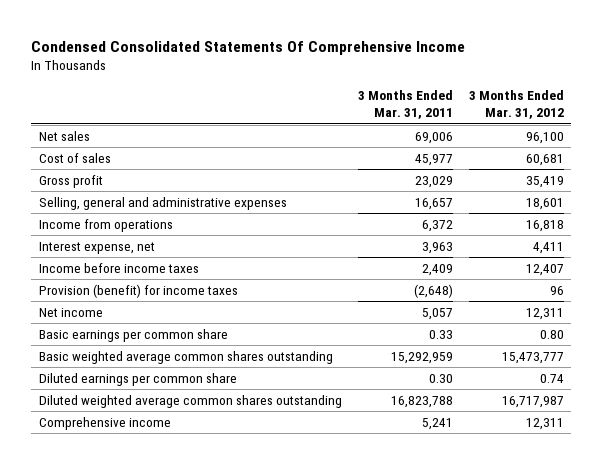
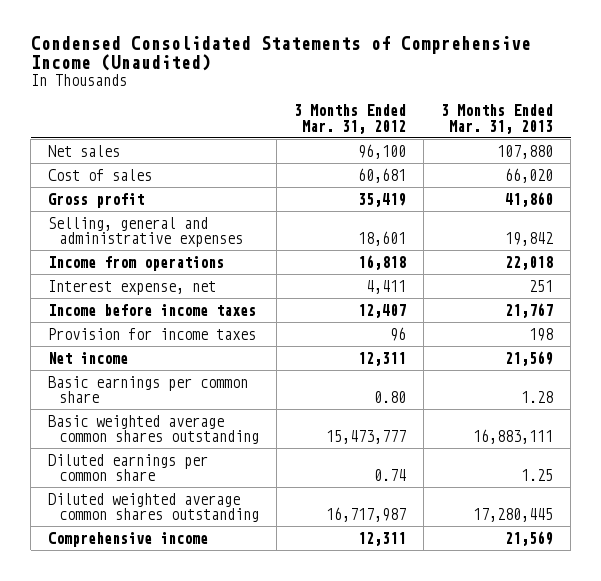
[30,40,465,55] Condensed Consolidated Statements Of Comprehensive Income -> [30,35,531,72] Condensed Consolidated Statements of Comprehensive Income (Unaudited)
[357,89,453,120] 3 Months Ended Mar. 31, 2011 -> none
none -> [441,104,554,134] 3 Months Ended Mar. 31, 2013
[38,283,238,298] Provision (benefit) for income taxes -> [48,327,257,340] Provision for income taxes

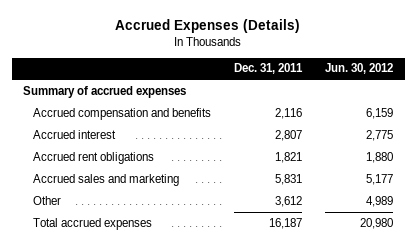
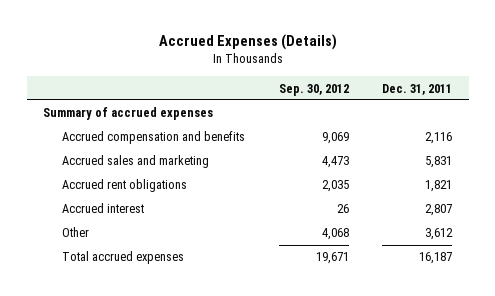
[324,63,393,75] Jun. 30, 2012 -> none
none -> [278,83,349,96] Sep. 30, 2012
[32,151,154,164] Accrued rent obligations -> [62,179,188,193] Accrued rent obligations
[32,129,116,139] Accrued interest -> [62,203,145,214] Accrued interest

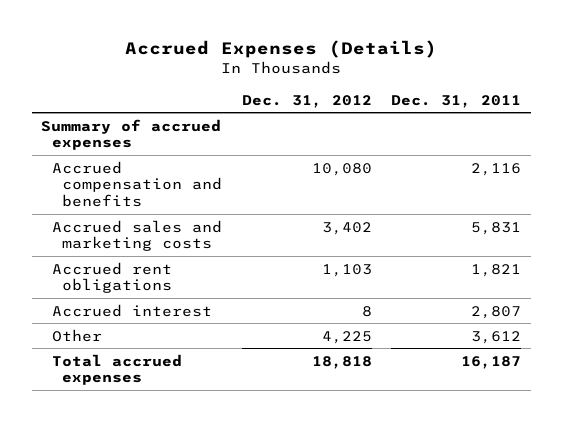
[278,83,349,96] Sep. 30, 2012 -> none
none -> [241,94,372,108] Dec. 31, 2012
[62,155,210,169] Accrued sales and marketing -> [51,219,222,252] Accrued sales and marketing costs

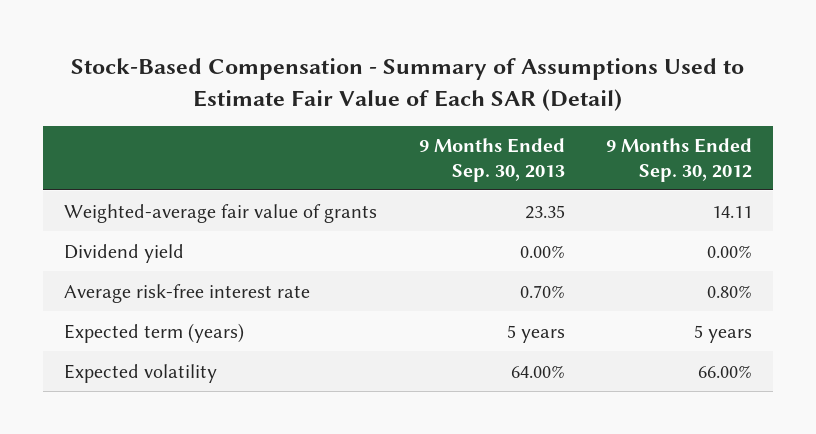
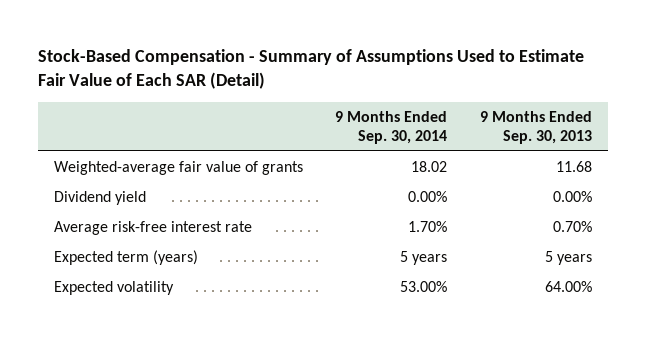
[606,138,753,182] 9 Months Ended Sep. 30, 2012 -> none
none -> [335,110,448,144] 9 Months Ended Sep. 30, 2014
[524,204,565,219] 23.35 -> [555,160,592,172] 11.68

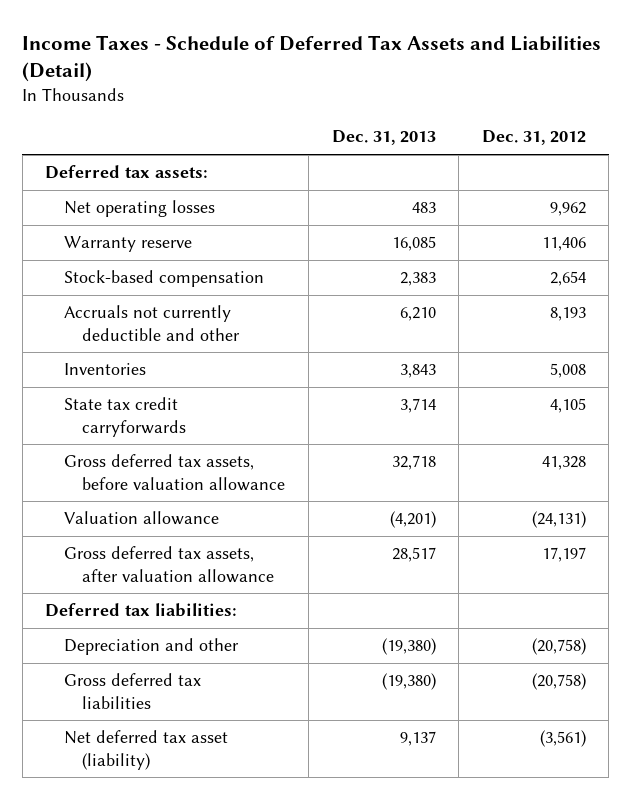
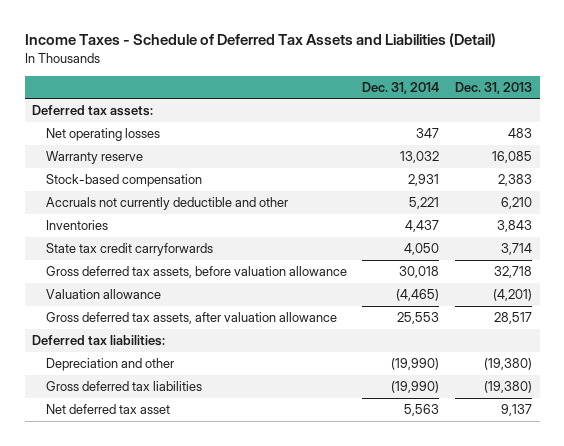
[481,130,586,146] Dec. 31, 2012 -> none
none -> [362,81,440,94] Dec. 31, 2014
[63,730,228,770] Net deferred tax asset (liability) -> [45,404,170,415] Net deferred tax asset

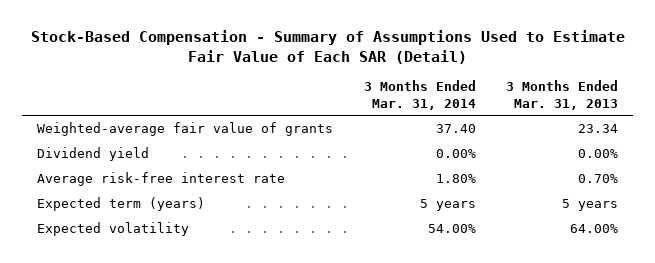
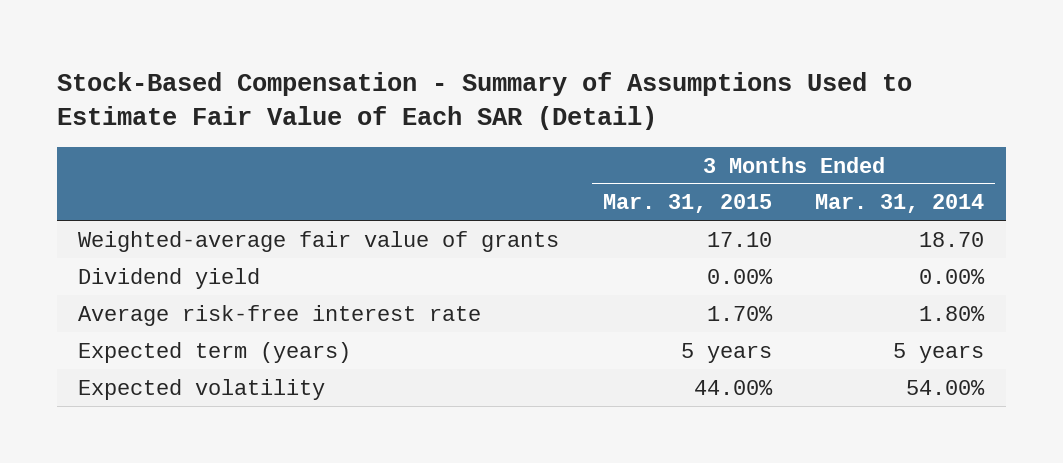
[506,80,619,110] 3 Months Ended Mar. 31, 2013 -> none
none -> [602,194,772,214] Mar. 31, 2015
[435,124,476,134] 37.40 -> [919,231,985,247] 18.70

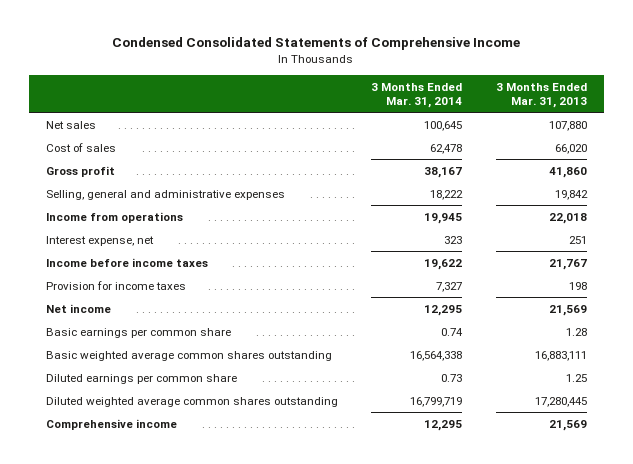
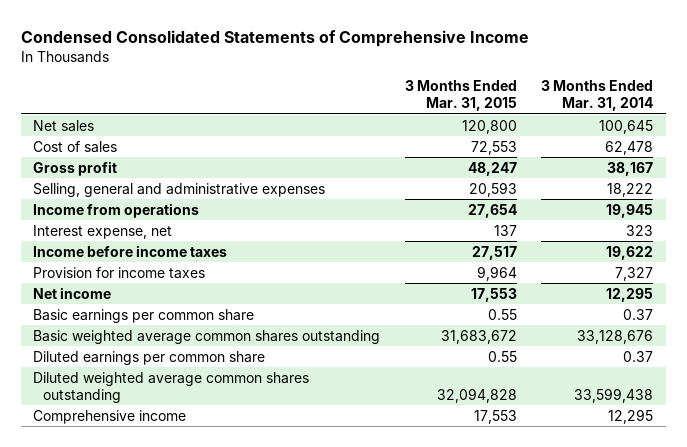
[496,82,588,108] 3 Months Ended Mar. 31, 2013 -> none
none -> [404,80,517,112] 3 Months Ended Mar. 31, 2015
[441,327,464,336] 0.74 -> [623,308,654,320] 0.37
[410,350,463,361] 16,564,338 -> [577,329,654,344] 33,128,676
[441,373,463,382] 0.73 -> [623,350,654,362] 0.37
[410,396,463,407] 16,799,719 -> [574,387,654,403] 33,599,438

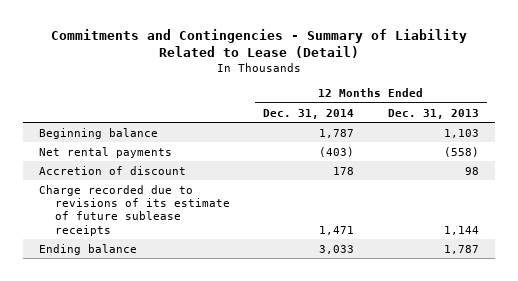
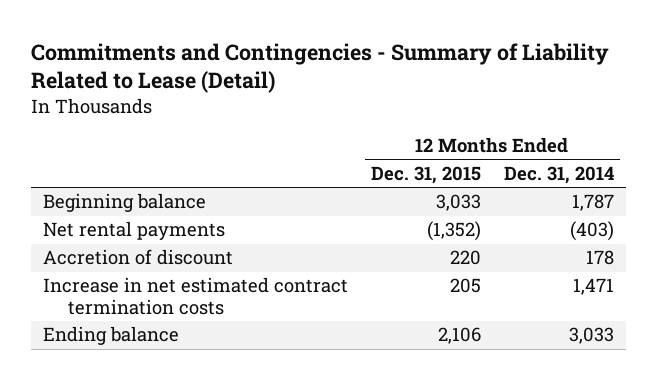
[387,108,479,119] Dec. 31, 2013 -> none
none -> [370,165,481,184] Dec. 31, 2015
[39,184,231,236] Charge recorded due to revisions of its estimate of future sublease receipts -> [42,277,348,315] Increase in net estimated contract termination costs

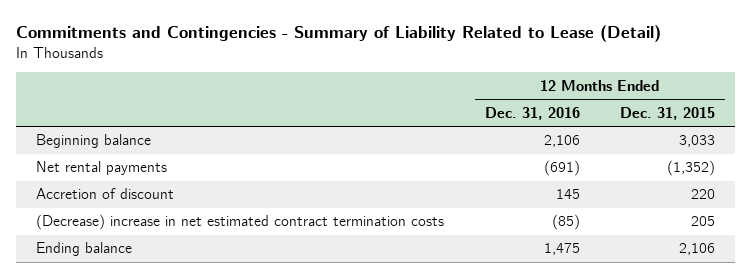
[504,165,615,184] Dec. 31, 2014 -> none
none -> [484,106,580,120] Dec. 31, 2016
[42,277,348,315] Increase in net estimated contract termination costs -> [36,214,445,231] (Decrease) increase in net estimated contract termination costs

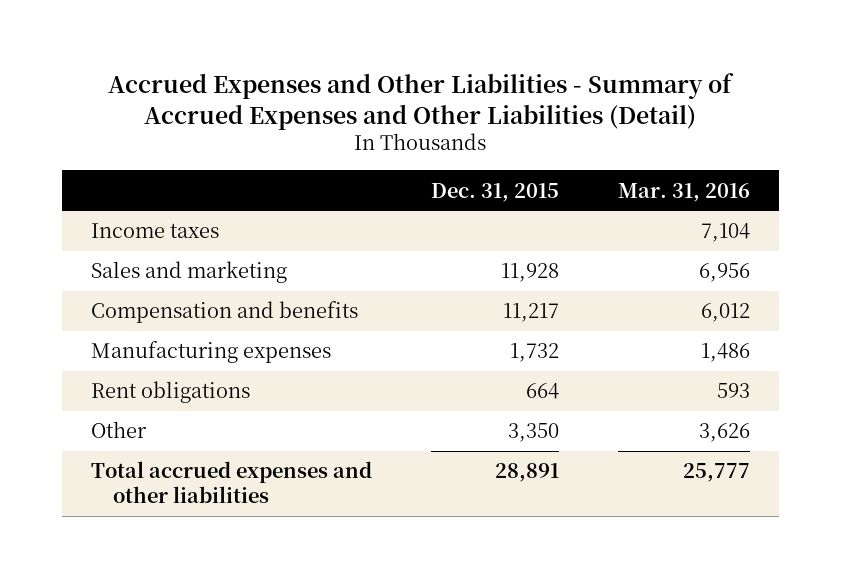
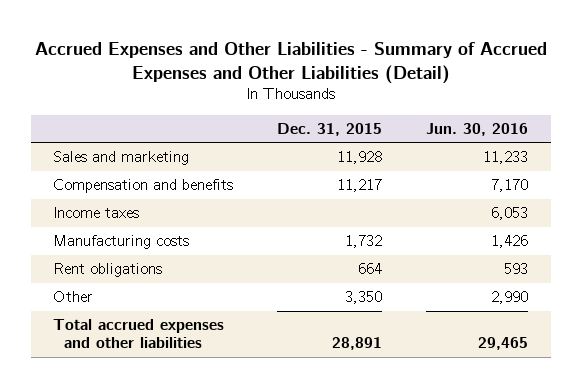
[617,182,750,202] Mar. 31, 2016 -> none
none -> [426,122,529,136] Jun. 30, 2016
[91,223,220,239] Income taxes -> [53,207,140,219] Income taxes
[91,341,332,364] Manufacturing expenses -> [53,235,190,250] Manufacturing costs

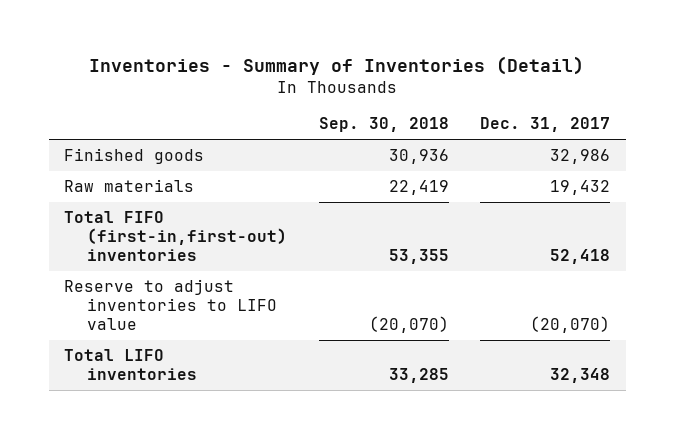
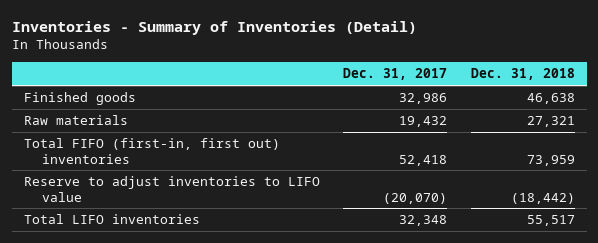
[318,117,449,133] Sep. 30, 2018 -> none
none -> [470,68,575,81] Dec. 31, 2018
[64,211,287,261] Total FIFO (first-in,first-out) inventories -> [23,138,280,164] Total FIFO (first-in, first out) inventories

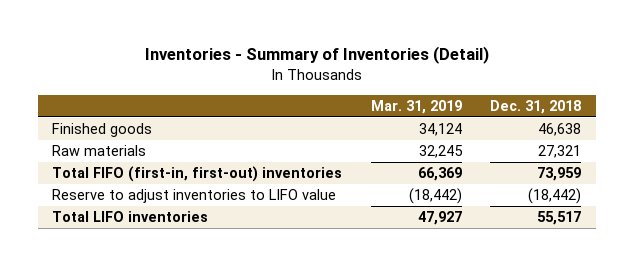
[343,68,448,81] Dec. 31, 2017 -> none
none -> [370,99,462,114] Mar. 31, 2019
[23,138,280,164] Total FIFO (first-in, first out) inventories -> [52,166,343,183] Total FIFO (first-in, first-out) inventories

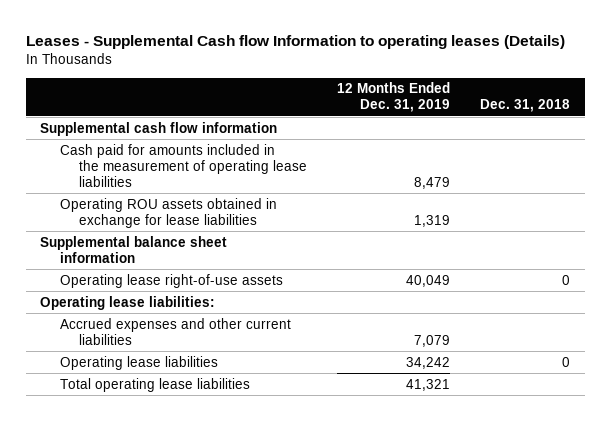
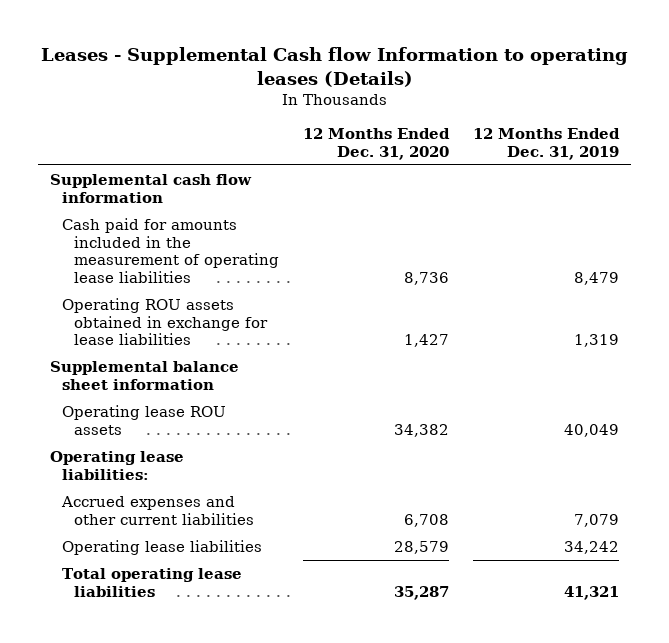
[479,99,570,113] Dec. 31, 2018 -> none
none -> [303,127,451,160] 12 Months Ended Dec. 31, 2020
[59,273,283,288] Operating lease right-of-use assets -> [62,405,227,435] Operating lease ROU assets

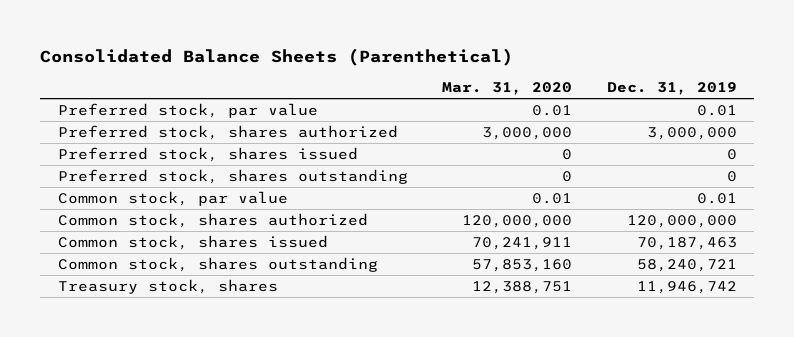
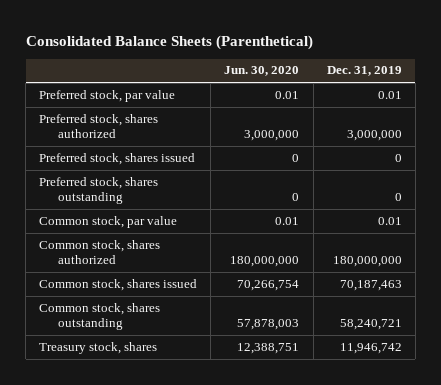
[442,81,573,95] Mar. 31, 2020 -> none
none -> [224,66,300,77] Jun. 30, 2020
[626,215,737,229] 120,000,000 -> [332,256,402,268] 180,000,000

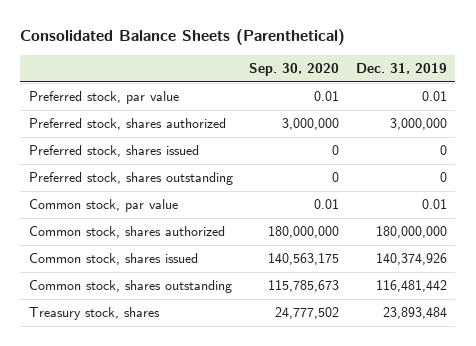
[224,66,300,77] Jun. 30, 2020 -> none
none -> [249,63,340,77] Sep. 30, 2020
[339,279,402,291] 70,187,463 -> [376,253,448,266] 140,374,926
[339,319,402,331] 58,240,721 -> [376,280,448,293] 116,481,442
[339,342,402,354] 11,946,742 -> [383,307,448,320] 23,893,484

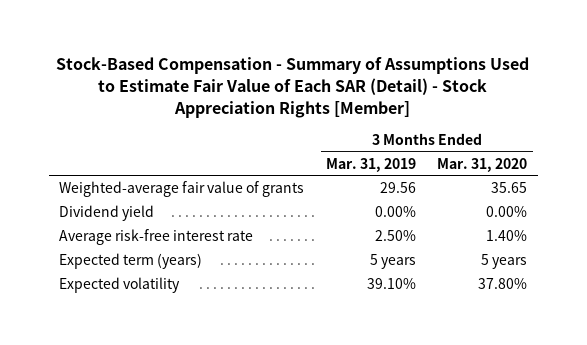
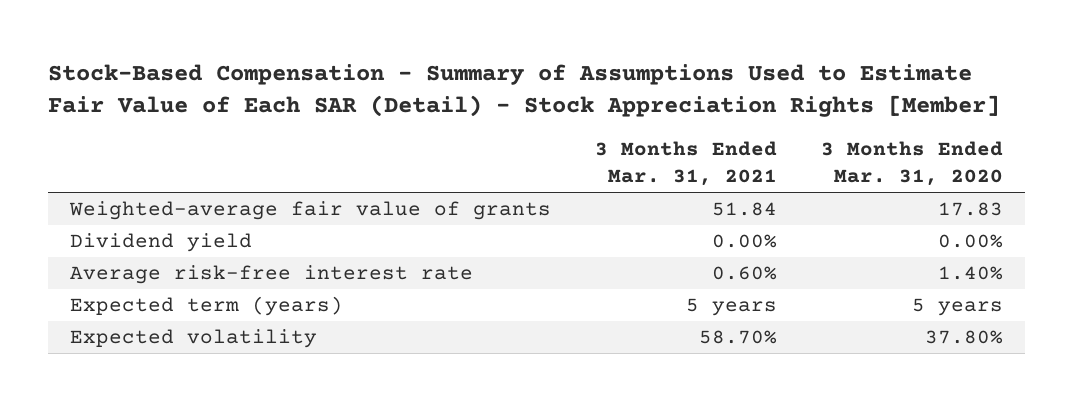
[325,157,416,172] Mar. 31, 2019 -> none
none -> [594,141,777,187] 3 Months Ended Mar. 31, 2021
[491,182,528,194] 35.65 -> [937,202,1003,217] 17.83

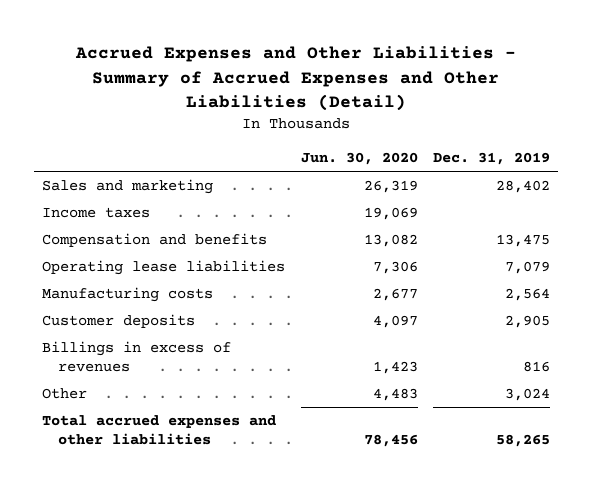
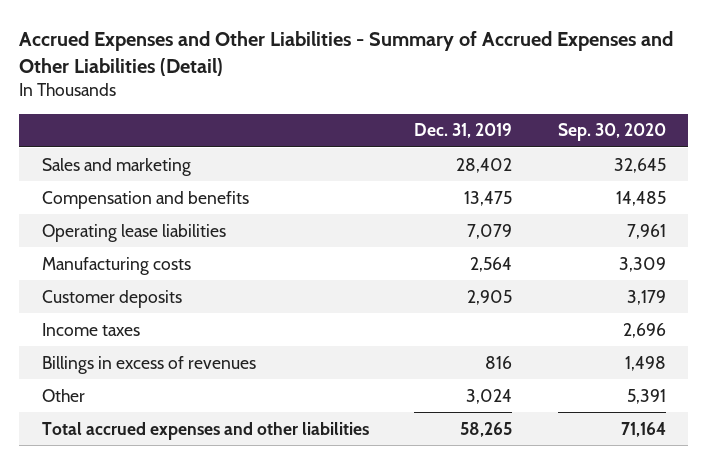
[300,151,418,165] Jun. 30, 2020 -> none
none -> [557,123,666,142] Sep. 30, 2020
[41,207,150,219] Income taxes -> [41,322,140,336] Income taxes

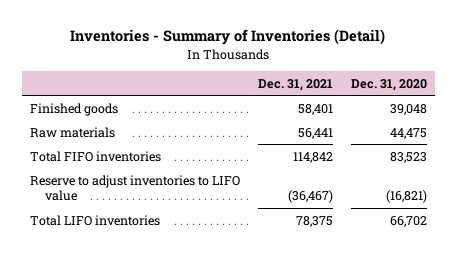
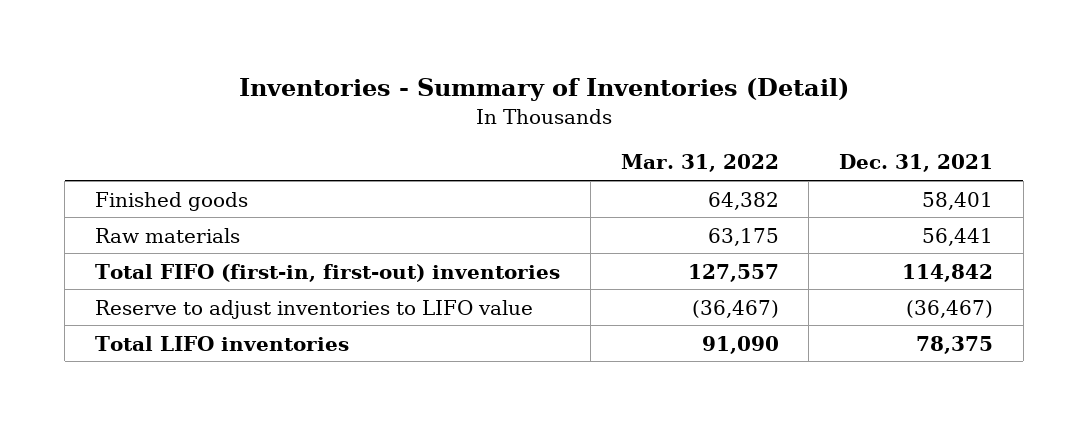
[350,78,427,91] Dec. 31, 2020 -> none
none -> [620,154,779,173] Mar. 31, 2022
[30,150,162,162] Total FIFO inventories -> [95,263,561,282] Total FIFO (first-in, first-out) inventories

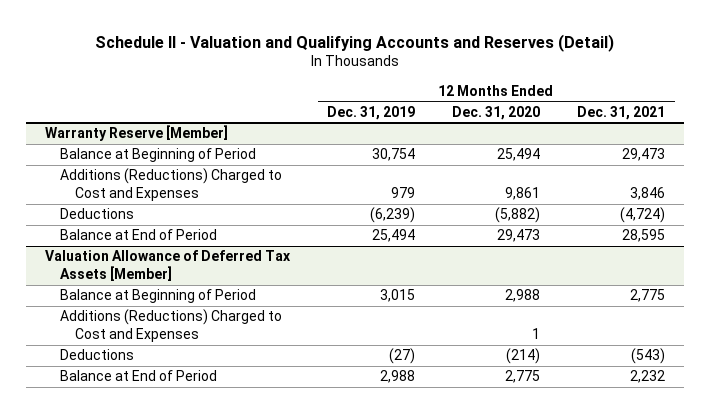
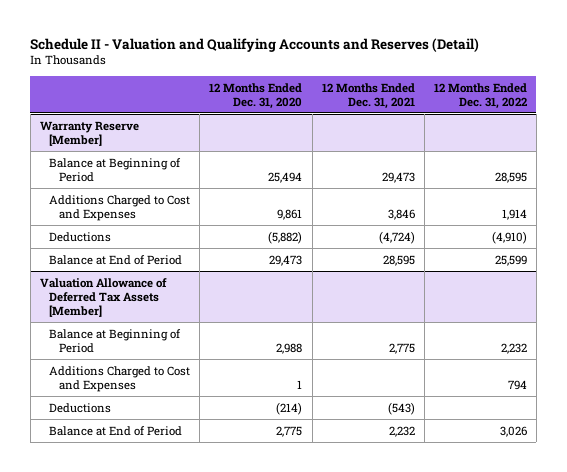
[326,105,415,120] Dec. 31, 2019 -> none
none -> [433,82,527,109] 12 Months Ended Dec. 31, 2022
[59,168,282,202] Additions (Reductions) Charged to Cost and Expenses -> [49,194,191,221] Additions Charged to Cost and Expenses
[59,309,282,343] Additions (Reductions) Charged to Cost and Expenses -> [49,365,191,392] Additions Charged to Cost and Expenses

